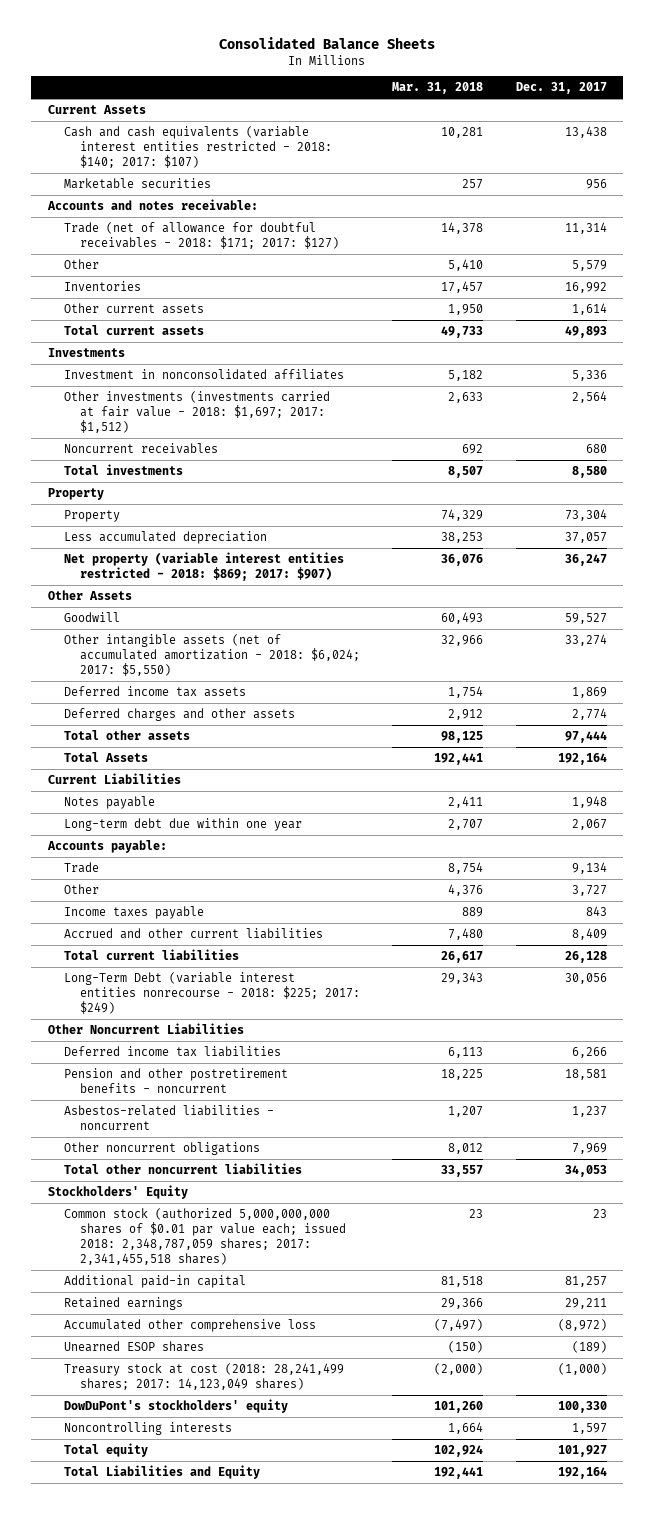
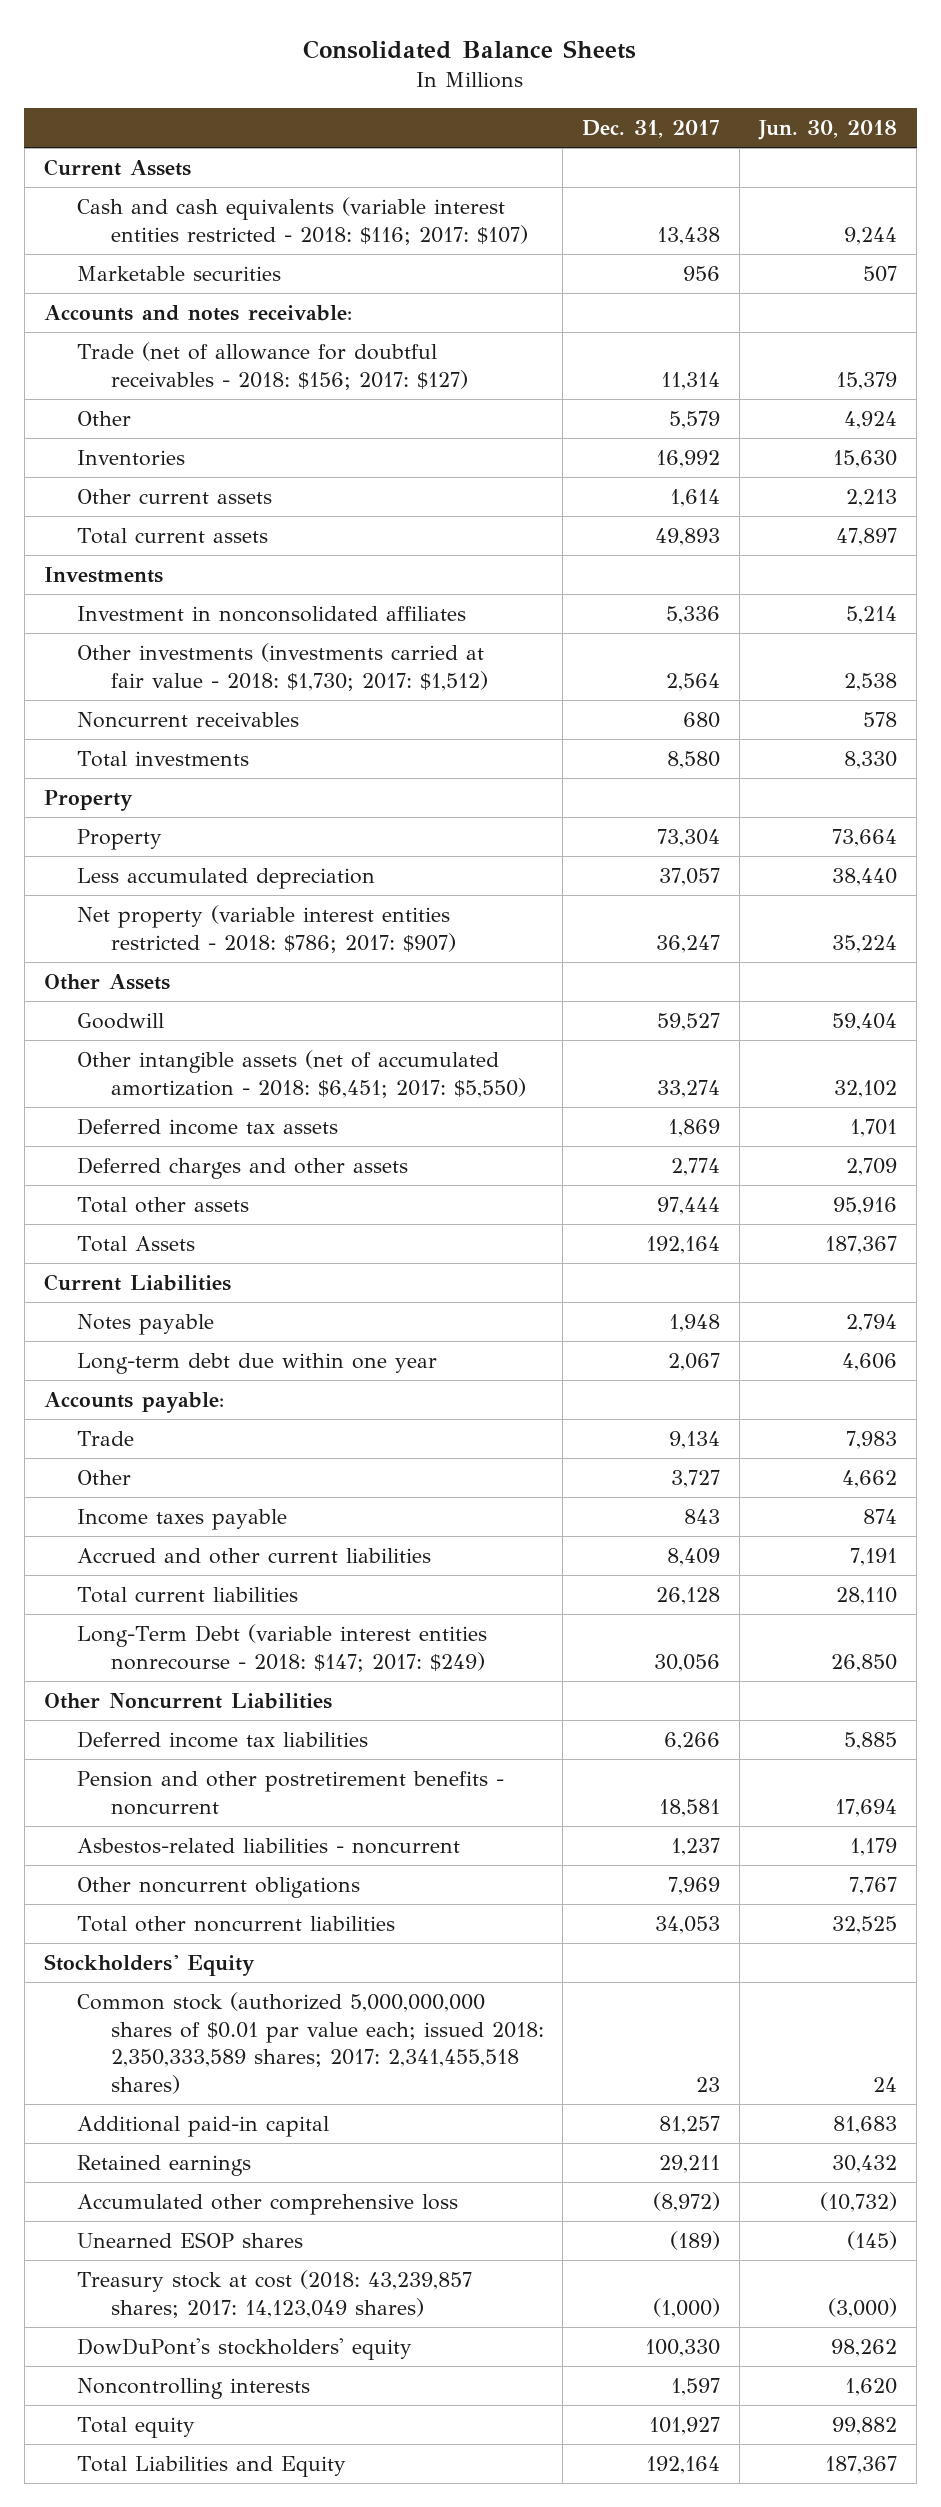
[392,82,484,95] Mar. 31, 2018 -> none
none -> [758,120,898,141] Jun. 30, 2018
[63,125,332,168] Cash and cash equivalents (variable interest entities restricted - 2018: $140; 2017: $107) -> [77,196,528,245] Cash and cash equivalents (variable interest entities restricted - 2018: $116; 2017: $107)
[63,221,339,249] Trade (net of allowance for doubtful receivables - 2018: $171; 2017: $127) -> [77,341,468,390] Trade (net of allowance for doubtful receivables - 2018: $156; 2017: $127)
[63,390,330,433] Other investments (investments carried at fair value - 2018: $1,697; 2017: $1,512) -> [77,642,488,691] Other investments (investments carried at fair value - 2018: $1,730; 2017: $1,512)
[63,551,344,581] Net property (variable interest entities restricted - 2018: $869; 2017: $907) -> [77,904,456,953] Net property (variable interest entities restricted - 2018: $786; 2017: $907)
[63,633,360,676] Other intangible assets (net of accumulated amortization - 2018: $6,024; 2017: $5,550) -> [77,1049,526,1098] Other intangible assets (net of accumulated amortization - 2018: $6,451; 2017: $5,550)
[63,971,360,1014] Long-Term Debt (variable interest entities nonrecourse - 2018: $225; 2017: $249) -> [77,1623,488,1672] Long-Term Debt (variable interest entities nonrecourse - 2018: $147; 2017: $249)
[63,1207,346,1265] Common stock (authorized 5,000,000,000 shares of $0.01 par value each; issued 2018: 2,348,787,059 shares; 2017: 2,341,455,518 shares) -> [77,1991,544,2095] Common stock (authorized 5,000,000,000 shares of $0.01 par value each; issued 2018: 2,350,333,589 shares; 2017: 2,341,455,518 shares)
[63,1362,344,1390] Treasury stock at cost (2018: 28,241,499 shares; 2017: 14,123,049 shares) -> [77,2269,473,2318] Treasury stock at cost (2018: 43,239,857 shares; 2017: 14,123,049 shares)

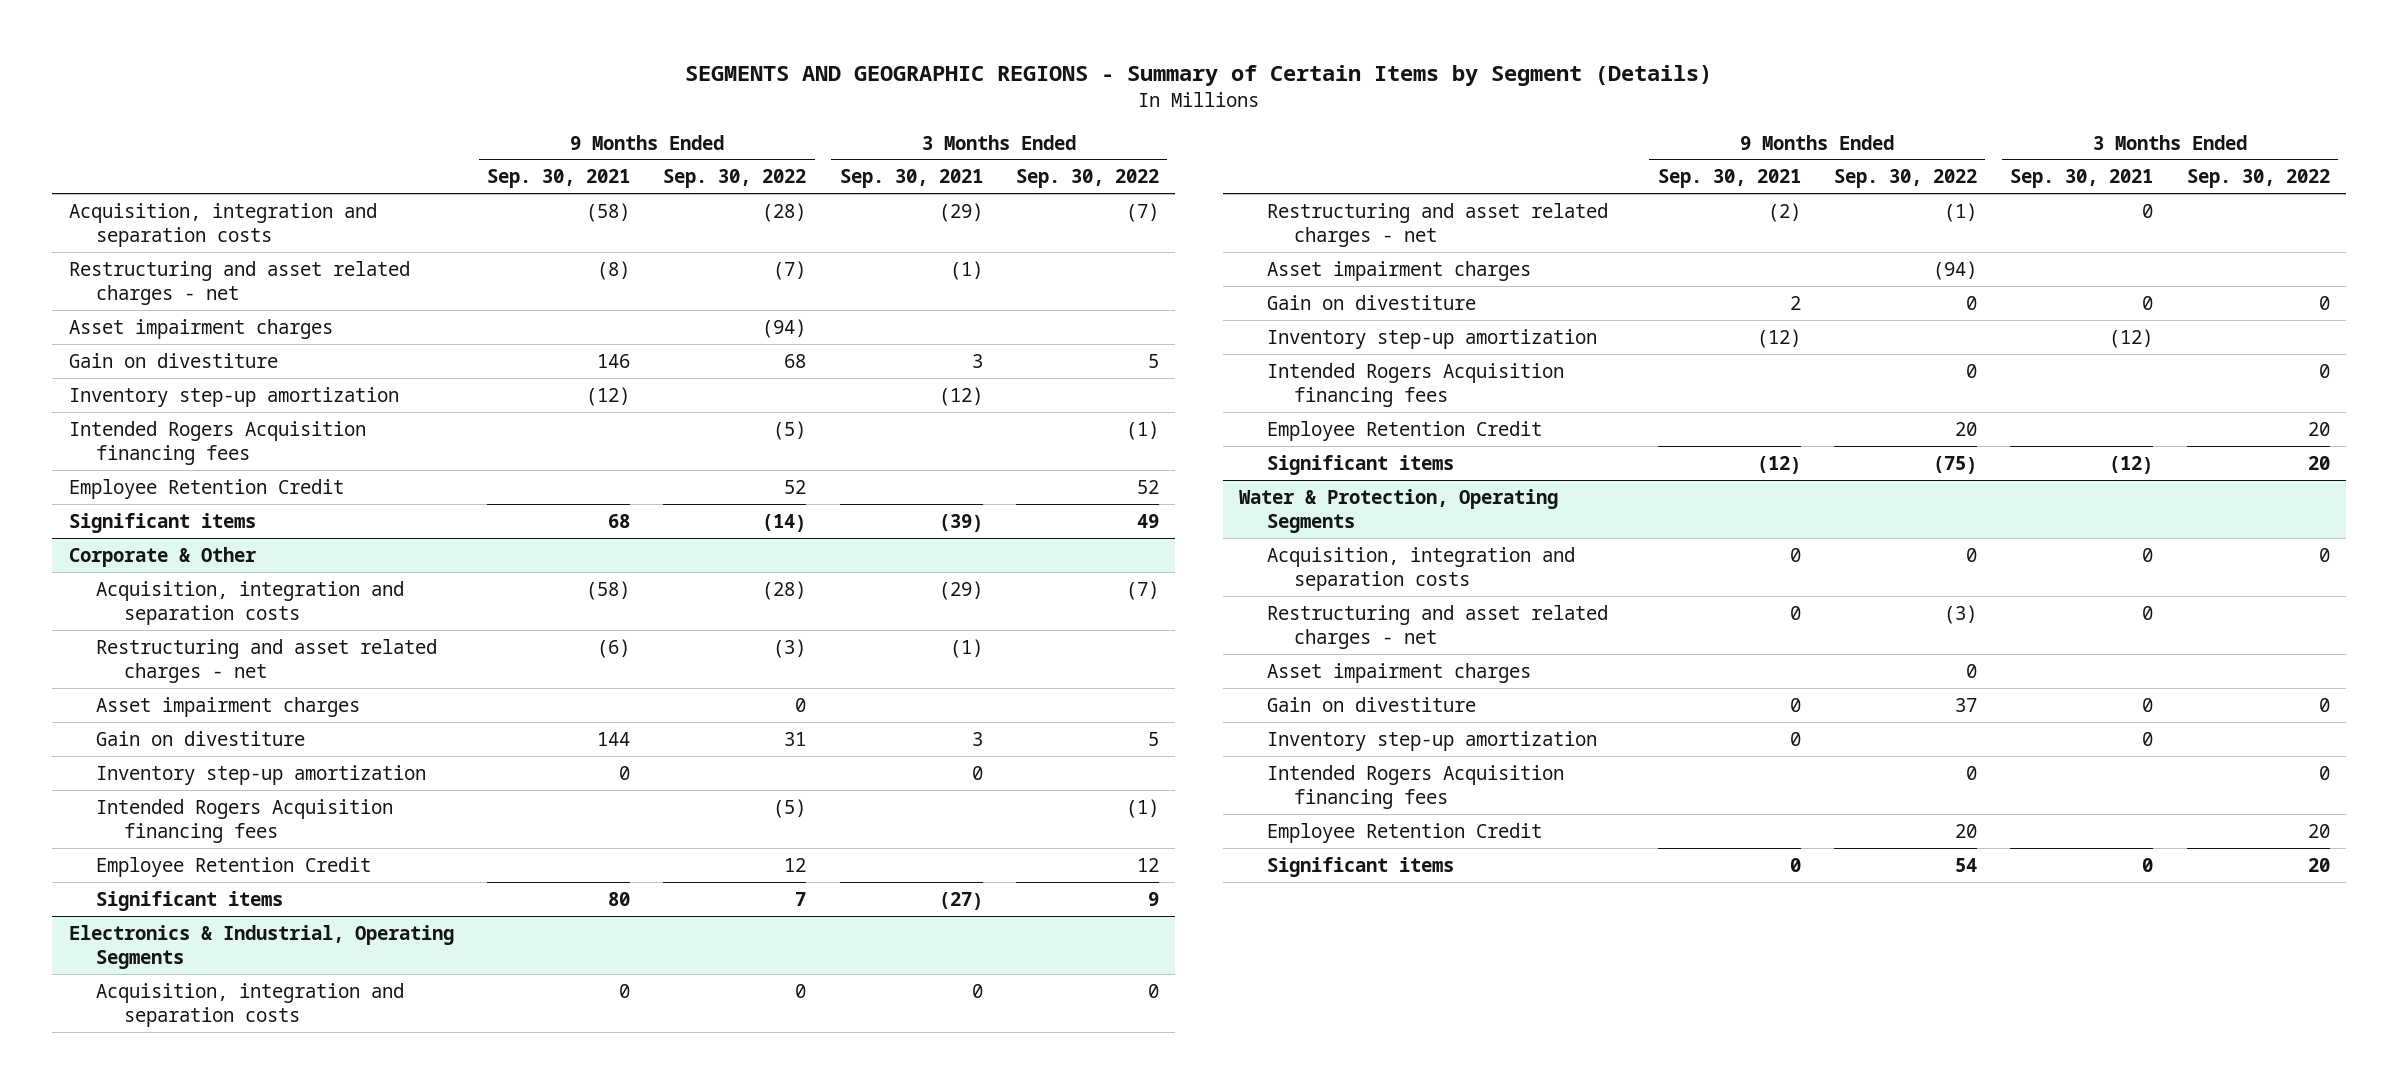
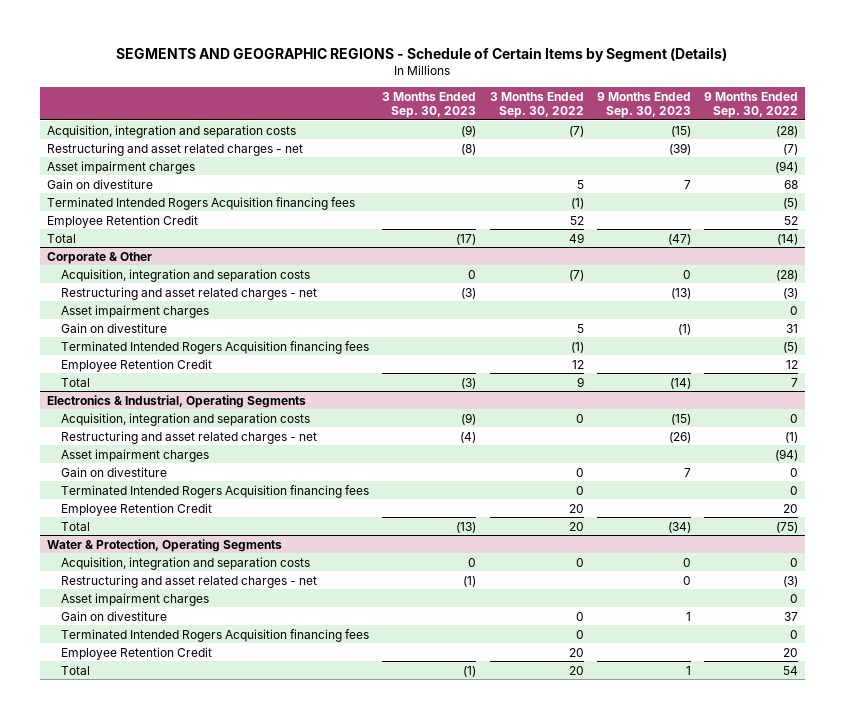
[685,65,1713,87] SEGMENTS AND GEOGRAPHIC REGIONS - Summary of Certain Items by Segment (Details) -> [116,46,728,62] SEGMENTS AND GEOGRAPHIC REGIONS - Schedule of Certain Items by Segment (Details)
[486,169,630,189] Sep. 30, 2021 -> none
[839,169,983,189] Sep. 30, 2021 -> none
none -> [382,92,477,119] 3 Months Ended Sep. 30, 2023
none -> [596,92,691,119] 9 Months Ended Sep. 30, 2023
[68,386,399,407] Inventory step-up amortization -> none
[68,420,366,465] Intended Rogers Acquisition financing fees -> [46,196,355,210] Terminated Intended Rogers Acquisition financing fees
[68,512,256,533] Significant items -> [46,233,76,243] Total
[96,764,427,785] Inventory step-up amortization -> none
[96,798,394,843] Intended Rogers Acquisition financing fees -> [60,340,369,354] Terminated Intended Rogers Acquisition financing fees
[96,890,284,911] Significant items -> [60,377,90,387] Total
[1266,328,1597,349] Inventory step-up amortization -> none
[1266,362,1564,407] Intended Rogers Acquisition financing fees -> [60,484,369,498] Terminated Intended Rogers Acquisition financing fees
[1266,454,1454,475] Significant items -> [60,521,90,531] Total
[1266,730,1597,751] Inventory step-up amortization -> none
[1266,764,1564,809] Intended Rogers Acquisition financing fees -> [60,628,369,642] Terminated Intended Rogers Acquisition financing fees
[1266,856,1454,877] Significant items -> [60,665,90,675] Total

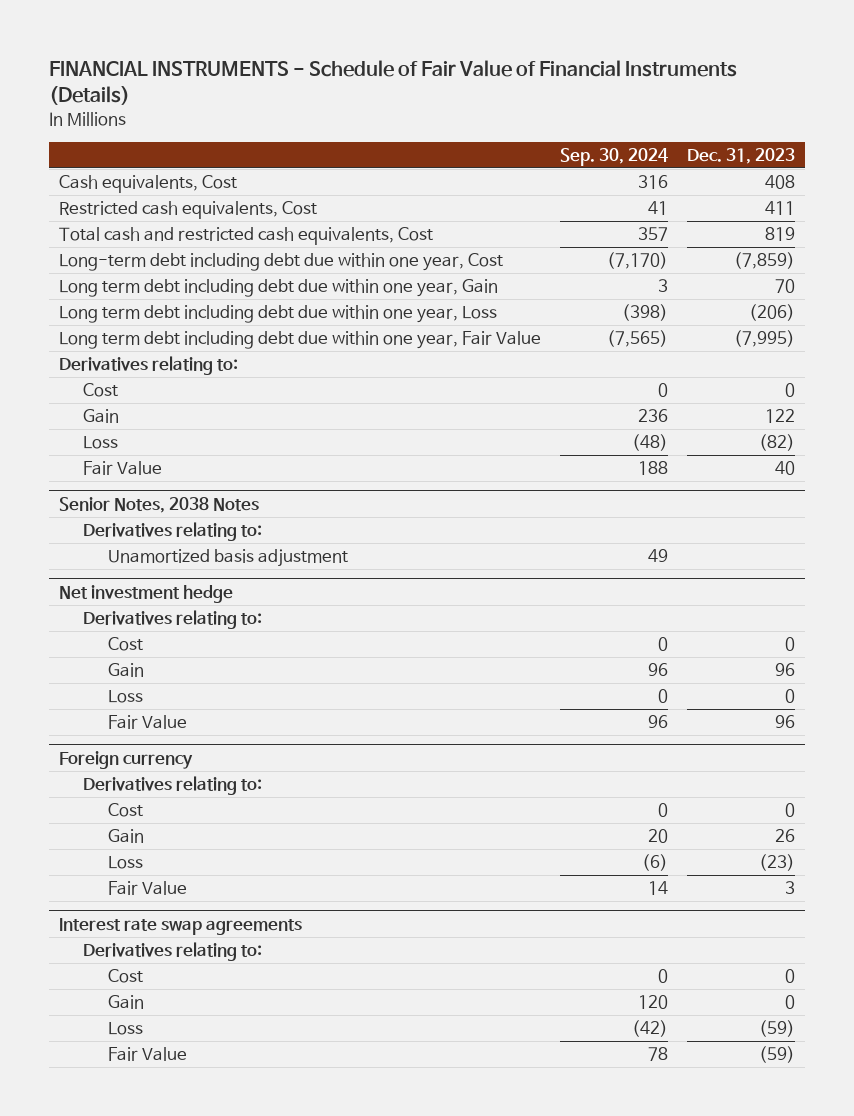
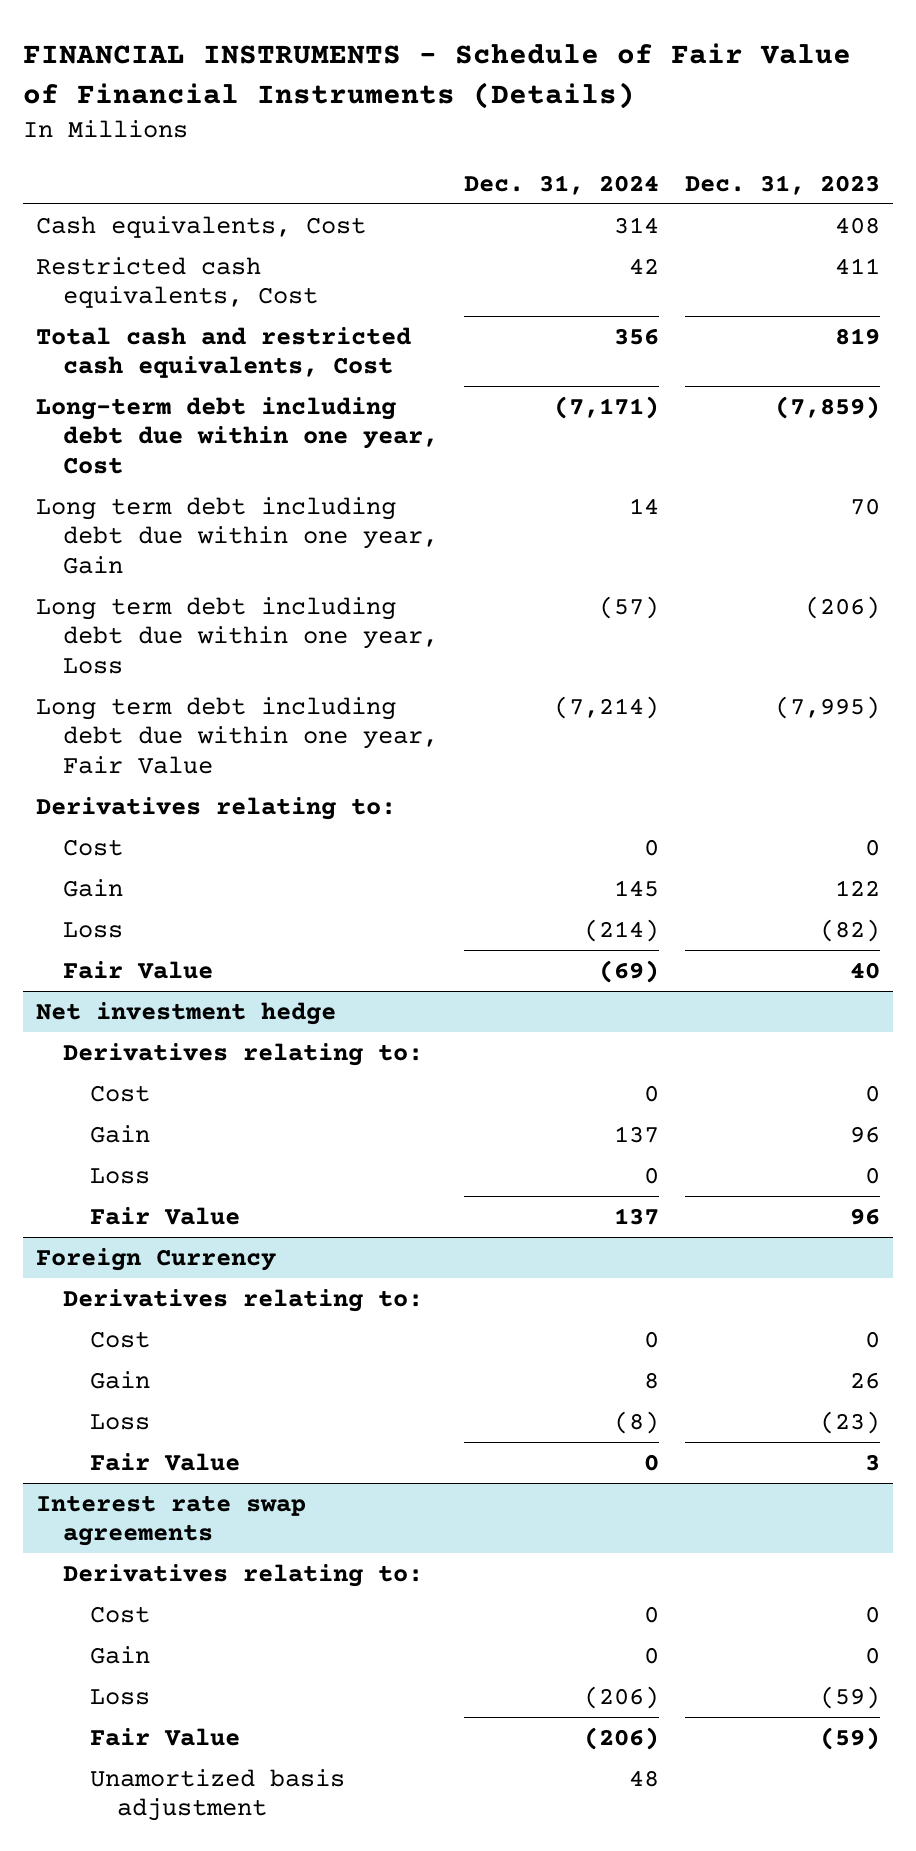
[559,147,668,166] Sep. 30, 2024 -> none
none -> [463,174,659,195] Dec. 31, 2024
[58,496,259,513] Senior Notes, 2038 Notes -> none
[83,522,263,542] Derivatives relating to: -> none
[107,549,348,568] Unamortized basis adjustment -> none
[58,750,193,769] Foreign currency -> [36,1247,277,1271] Foreign Currency
none -> [89,1768,345,1822] Unamortized basis adjustment

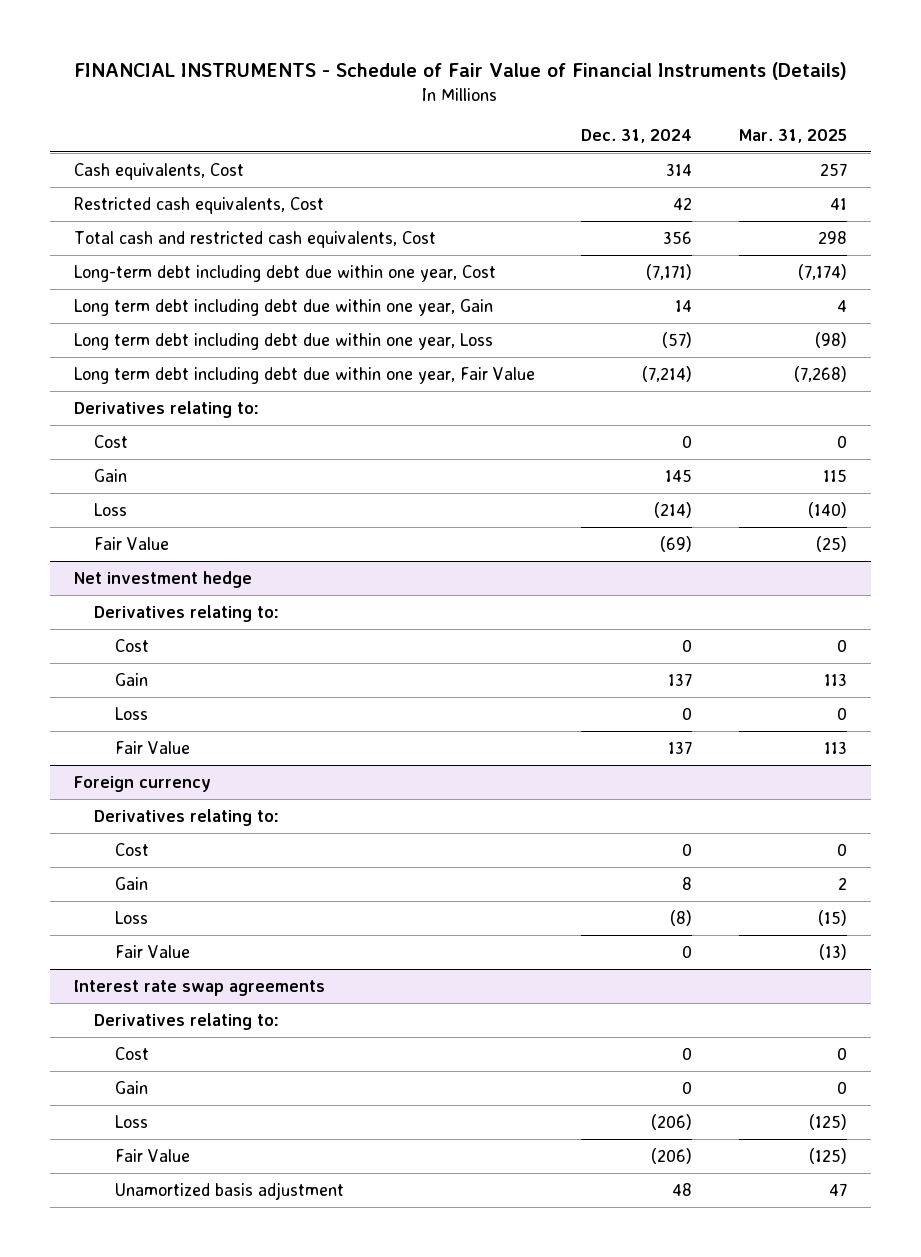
[684,174,880,195] Dec. 31, 2023 -> none
none -> [739,128,848,143] Mar. 31, 2025
[36,1247,277,1271] Foreign Currency -> [73,775,211,792] Foreign currency

